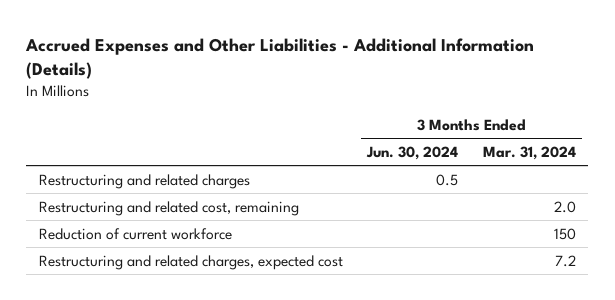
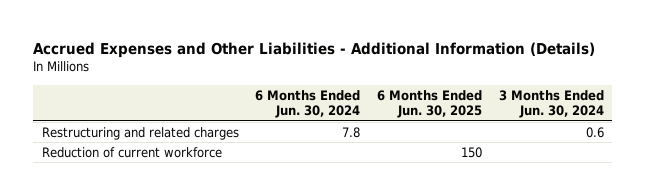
[482,146,576,161] Mar. 31, 2024 -> none
none -> [255,89,361,119] 6 Months Ended Jun. 30, 2024
none -> [377,89,483,119] 6 Months Ended Jun. 30, 2025
[38,200,299,216] Restructuring and related cost, remaining -> none
[436,173,459,186] 0.5 -> [586,127,605,139] 0.6
[38,254,343,270] Restructuring and related charges, expected cost -> none

